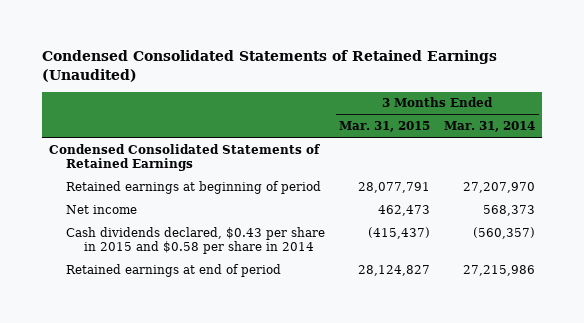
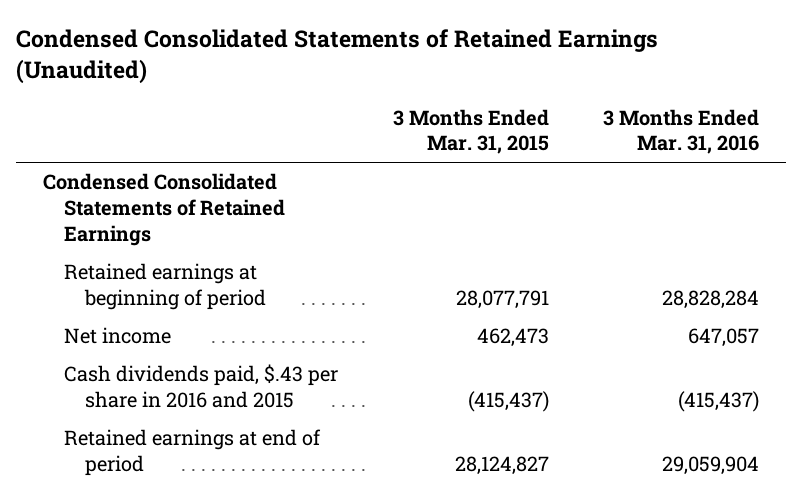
[444,121,536,133] Mar. 31, 2014 -> none
none -> [603,108,760,155] 3 Months Ended Mar. 31, 2016
[66,226,326,254] Cash dividends declared, $0.43 per share in 2015 and $0.58 per share in 2014 -> [64,364,339,408] Cash dividends paid, $.43 per share in 2016 and 2015

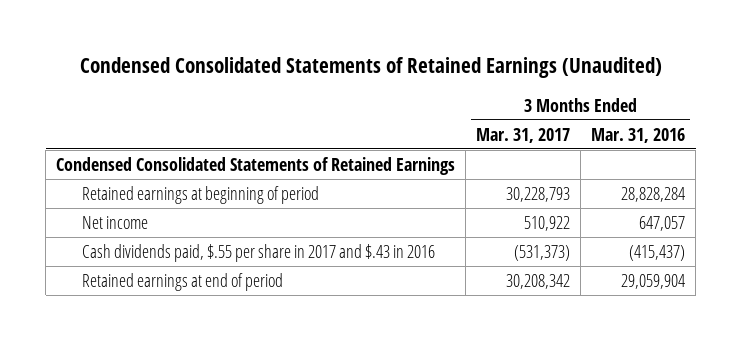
[392,108,549,155] 3 Months Ended Mar. 31, 2015 -> none
none -> [476,127,571,143] Mar. 31, 2017
[64,364,339,408] Cash dividends paid, $.43 per share in 2016 and 2015 -> [81,243,435,262] Cash dividends paid, $.55 per share in 2017 and $.43 in 2016

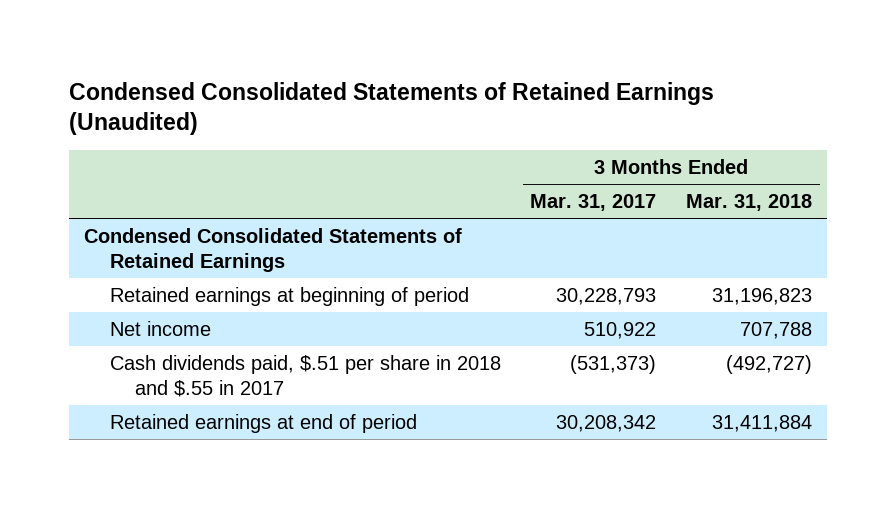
[591,127,686,143] Mar. 31, 2016 -> none
none -> [686,194,813,212] Mar. 31, 2018
[81,243,435,262] Cash dividends paid, $.55 per share in 2017 and $.43 in 2016 -> [109,354,501,397] Cash dividends paid, $.51 per share in 2018 and $.55 in 2017

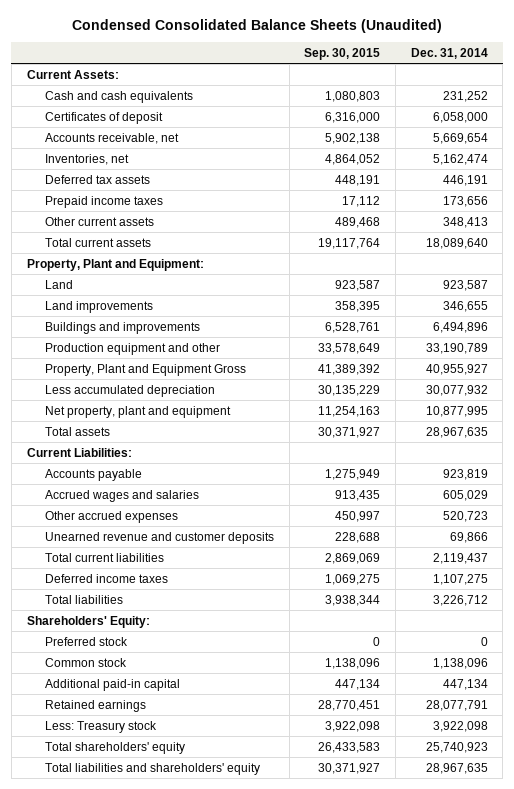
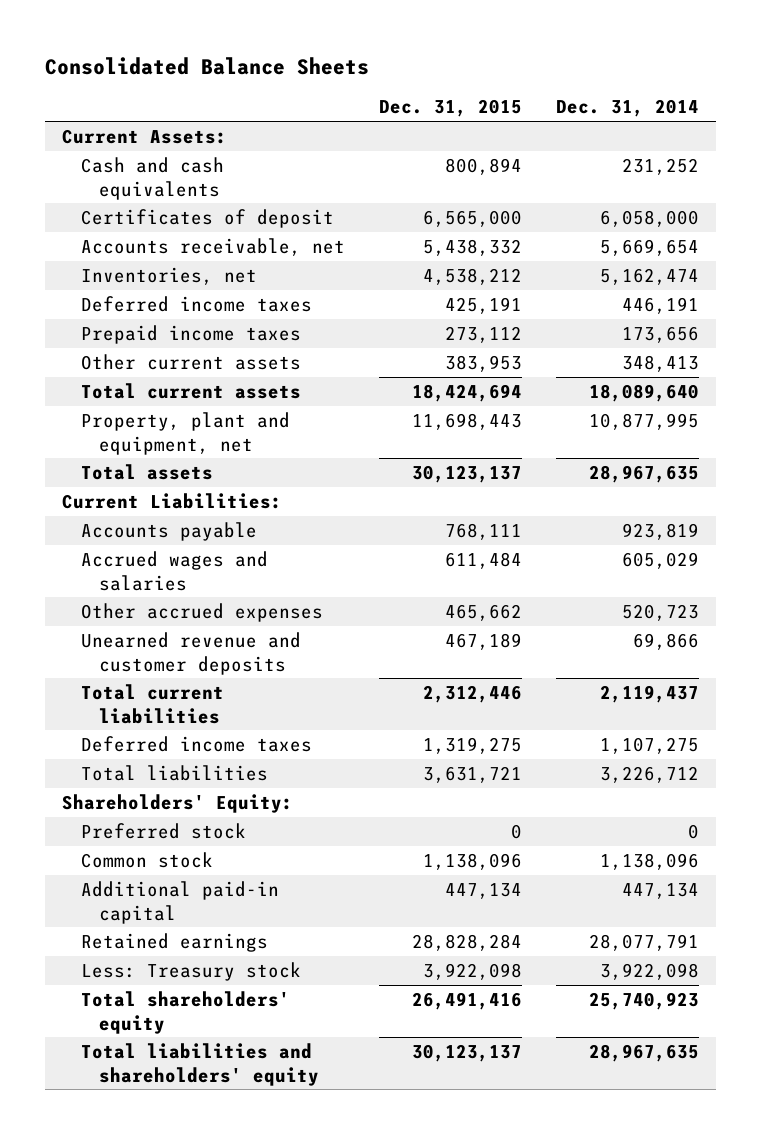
[72,19,443,34] Condensed Consolidated Balance Sheets (Unaudited) -> [45,56,370,75] Consolidated Balance Sheets
[304,47,381,60] Sep. 30, 2015 -> none
none -> [378,99,522,118] Dec. 31, 2015
[44,174,150,184] Deferred tax assets -> [80,295,312,312] Deferred income taxes
[26,258,204,271] Property, Plant and Equipment: -> none
[44,279,73,289] Land -> none
[44,300,153,313] Land improvements -> none
[44,321,200,334] Buildings and improvements -> none
[44,342,220,355] Production equipment and other -> none
[44,363,246,376] Property, Plant and Equipment Gross -> none
[44,384,215,397] Less accumulated depreciation -> none
[44,405,231,418] Net property, plant and equipment -> [80,411,290,455] Property, plant and equipment, net

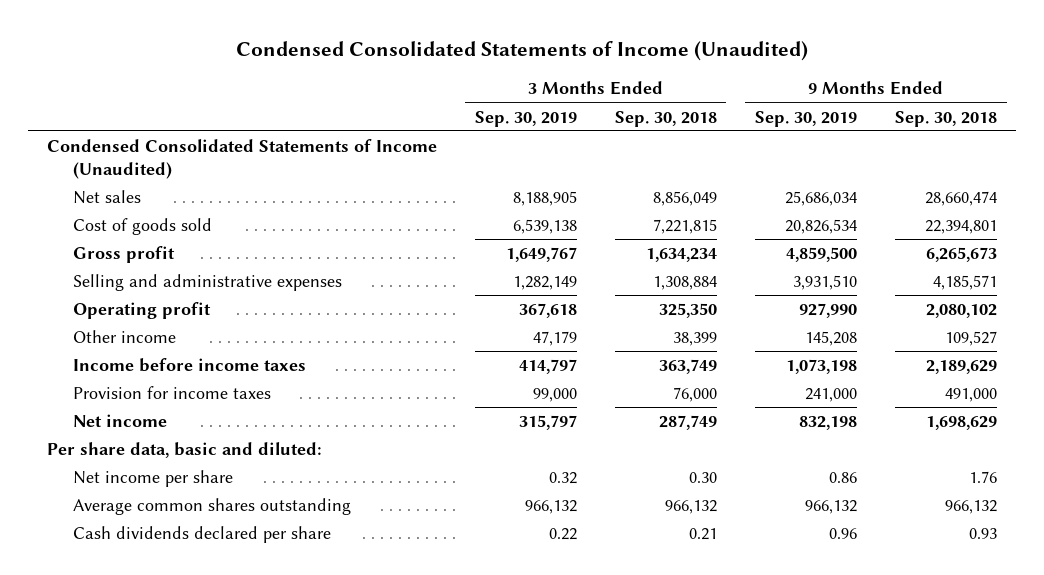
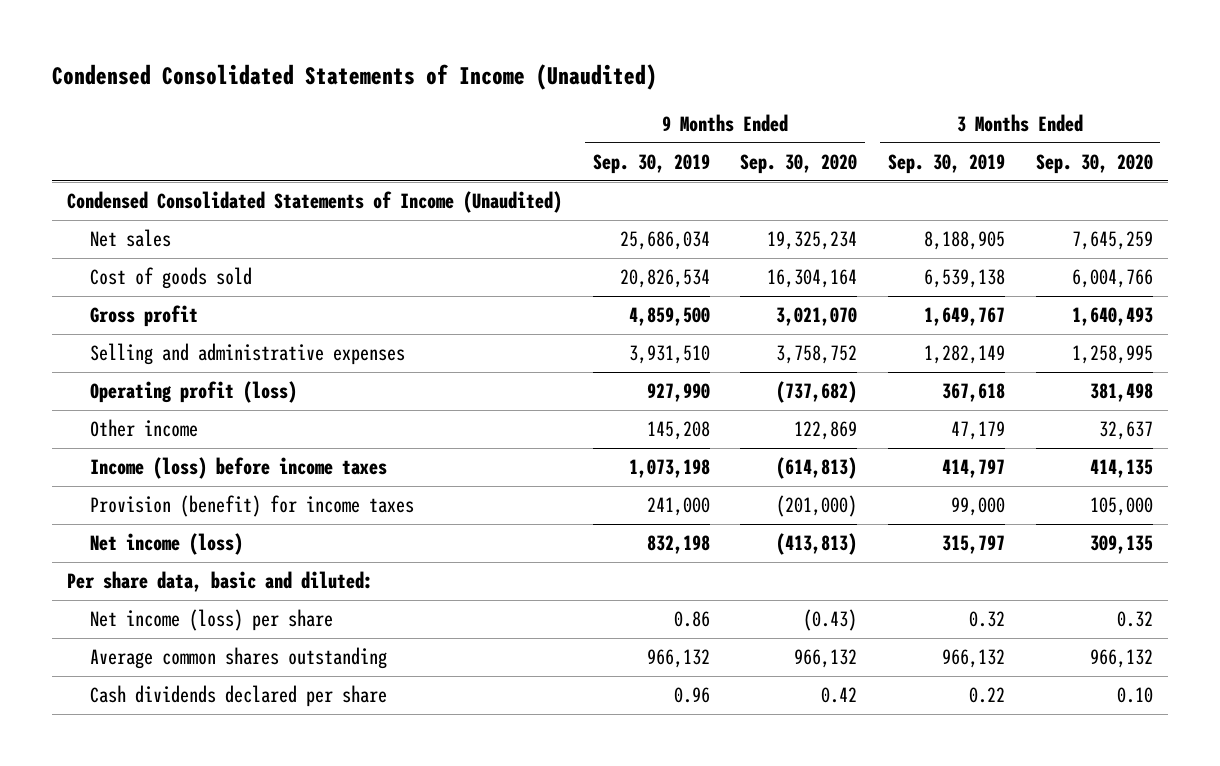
[614,110,717,127] Sep. 30, 2018 -> none
[895,110,998,127] Sep. 30, 2018 -> none
none -> [740,153,858,174] Sep. 30, 2020
none -> [1035,153,1153,174] Sep. 30, 2020
[72,302,211,320] Operating profit -> [89,381,297,404] Operating profit (loss)
[72,358,306,373] Income before income taxes -> [89,457,387,480] Income (loss) before income taxes
[72,386,271,400] Provision for income taxes -> [89,495,414,518] Provision (benefit) for income taxes
[72,414,167,428] Net income -> [89,533,243,556] Net income (loss)
[72,470,233,488] Net income per share -> [89,609,333,632] Net income (loss) per share

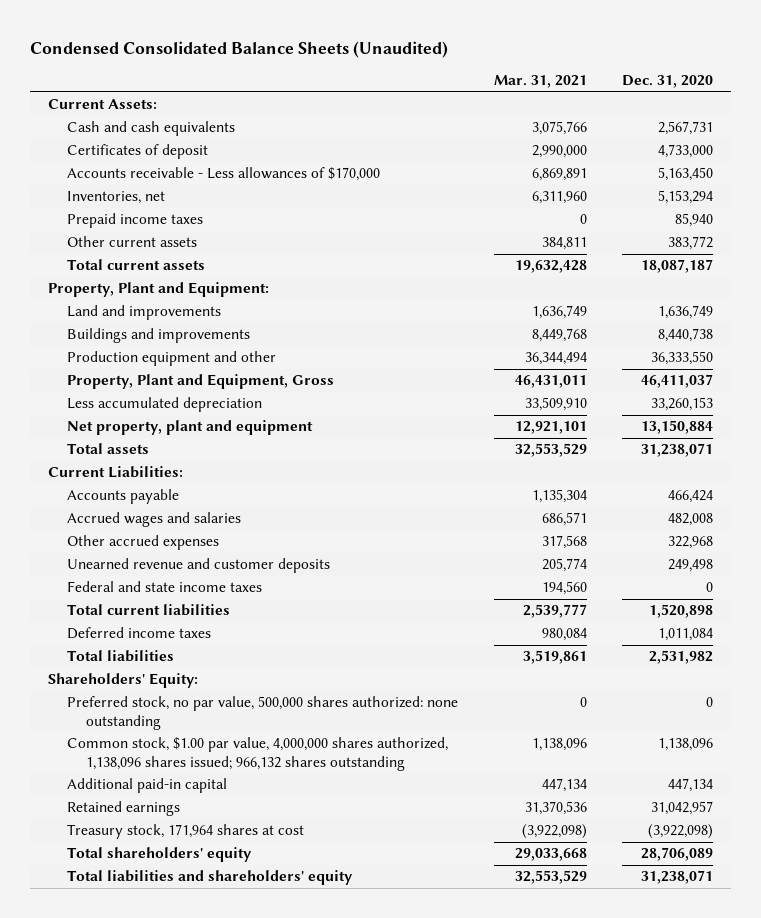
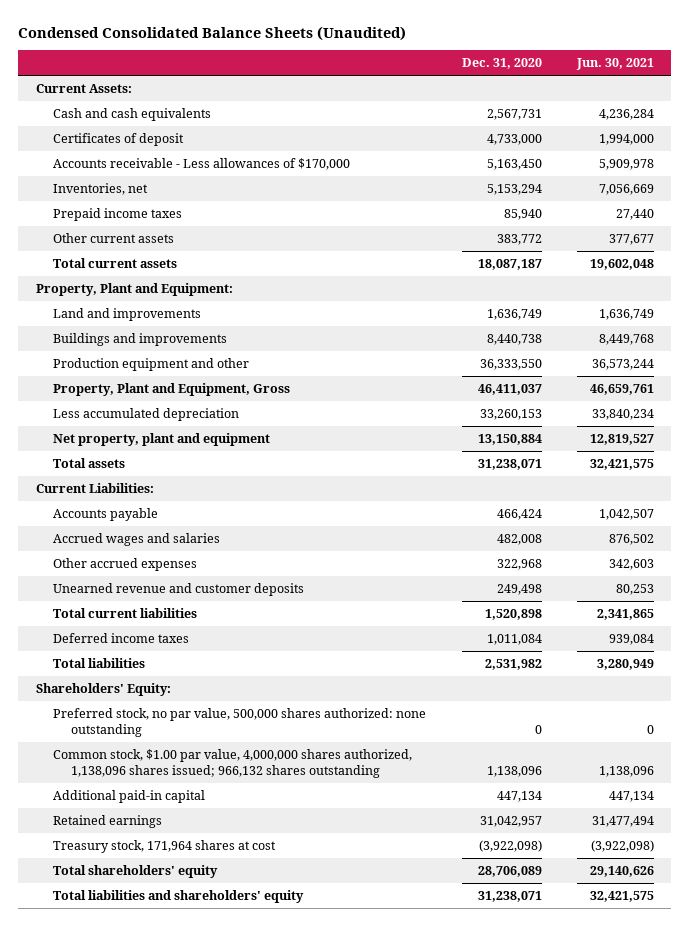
[493,75,587,89] Mar. 31, 2021 -> none
none -> [575,58,654,71] Jun. 30, 2021
[66,581,262,593] Federal and state income taxes -> none

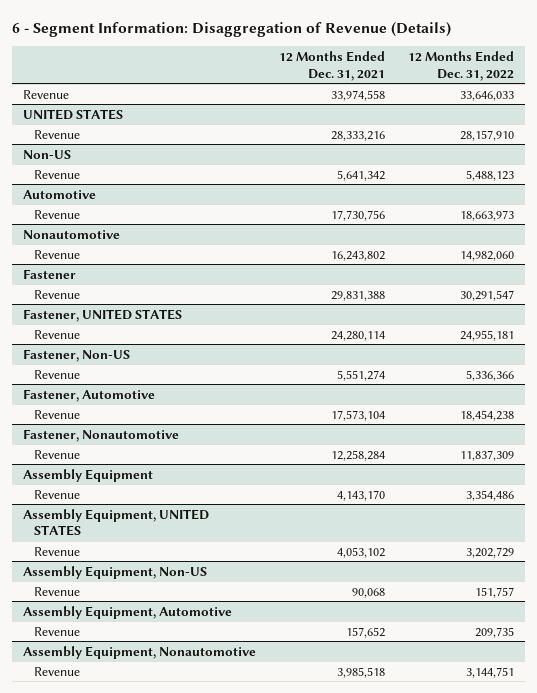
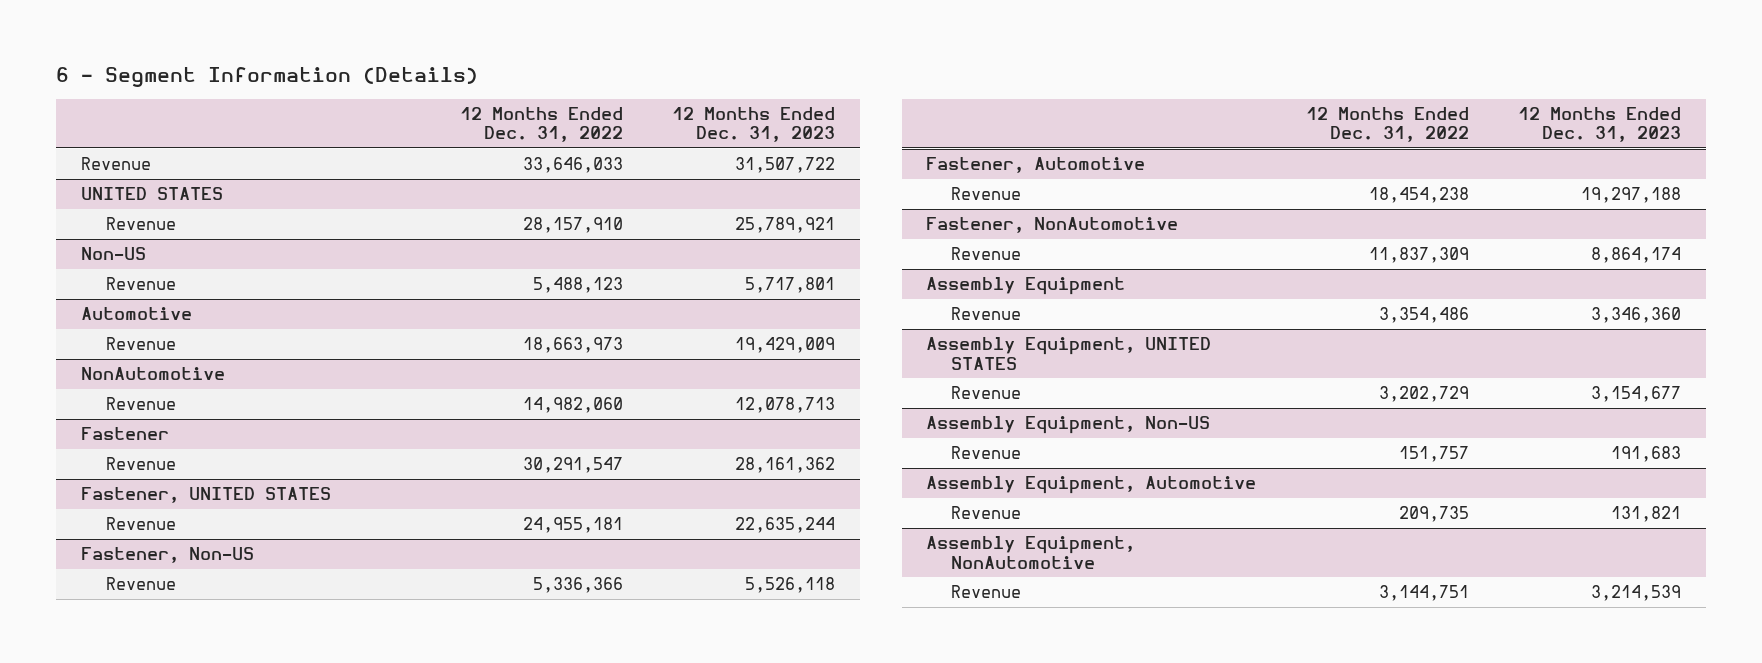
[11,21,451,37] 6 - Segment Information: Disaggregation of Revenue (Details) -> [56,66,479,87] 6 - Segment Information (Details)
[279,50,386,81] 12 Months Ended Dec. 31, 2021 -> none
none -> [672,106,836,143] 12 Months Ended Dec. 31, 2023
[23,229,121,239] Nonautomotive -> [80,367,225,381] NonAutomotive
[23,428,180,442] Fastener, Nonautomotive -> [926,217,1179,234] Fastener, NonAutomotive
[23,645,257,659] Assembly Equipment, Nonautomotive -> [926,536,1136,569] Assembly Equipment, NonAutomotive

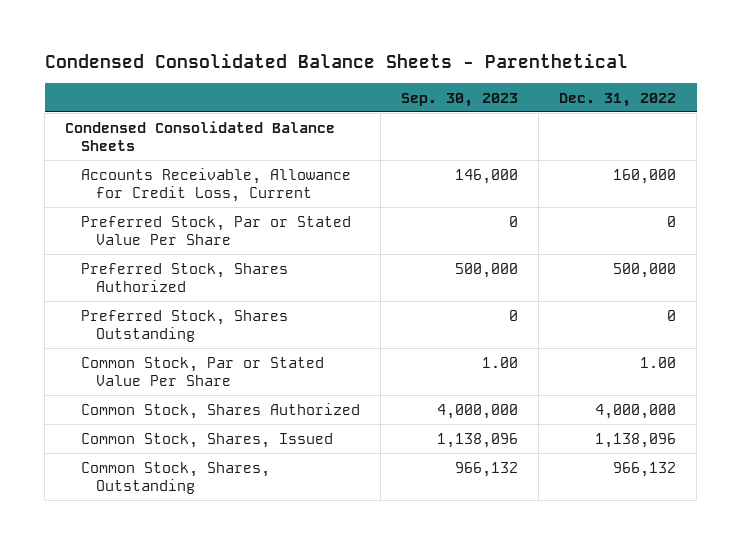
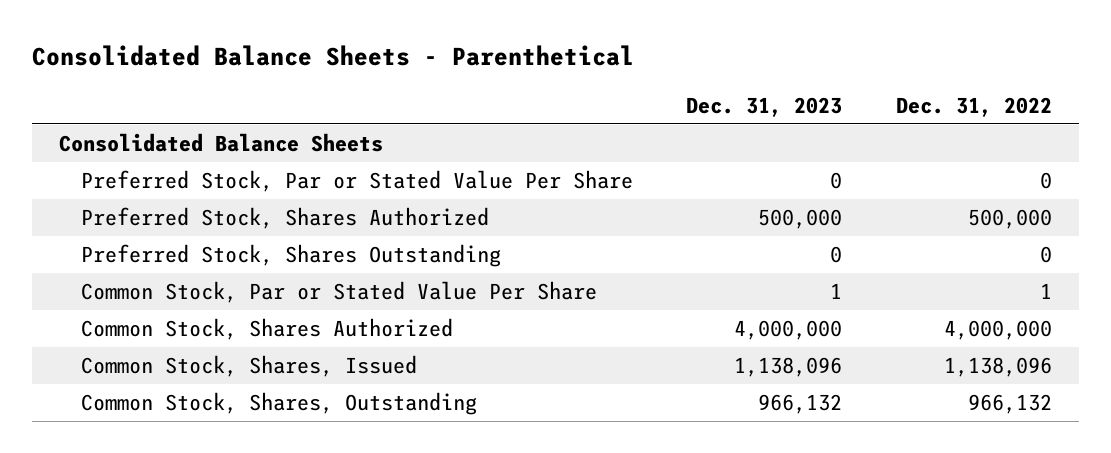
[44,53,628,69] Condensed Consolidated Balance Sheets - Parenthetical -> [32,45,635,67] Consolidated Balance Sheets - Parenthetical
[400,92,518,107] Sep. 30, 2023 -> none
none -> [686,96,843,117] Dec. 31, 2023
[80,167,351,202] Accounts Receivable, Allowance for Credit Loss, Current -> none
[65,120,336,151] Condensed Consolidated Balance Sheets -> [59,132,384,152] Consolidated Balance Sheets
[640,356,677,368] 1.00 -> [1039,282,1052,299] 1

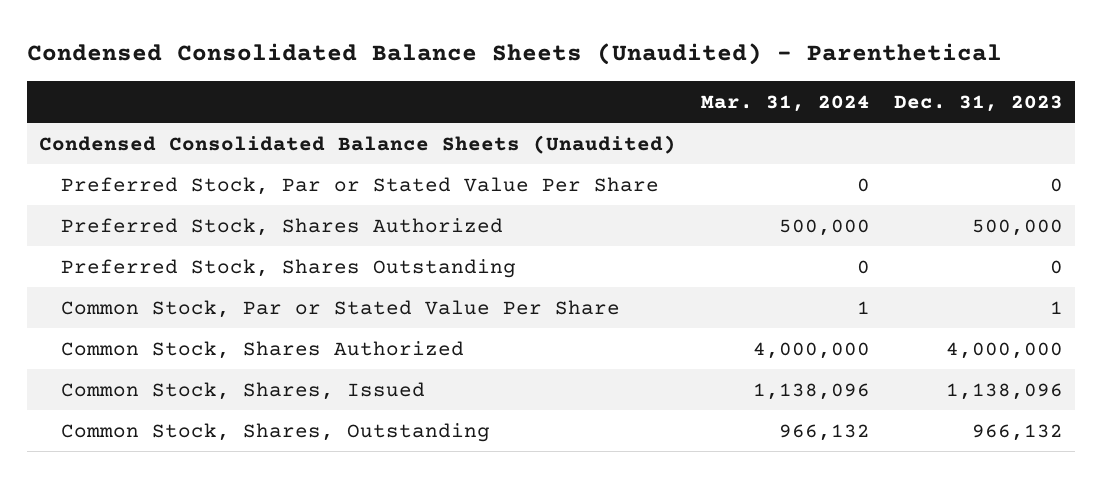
[32,45,635,67] Consolidated Balance Sheets - Parenthetical -> [27,43,1003,66] Condensed Consolidated Balance Sheets (Unaudited) - Parenthetical
[895,96,1052,117] Dec. 31, 2022 -> none
none -> [700,94,870,112] Mar. 31, 2024
[59,132,384,152] Consolidated Balance Sheets -> [39,134,677,154] Condensed Consolidated Balance Sheets (Unaudited)

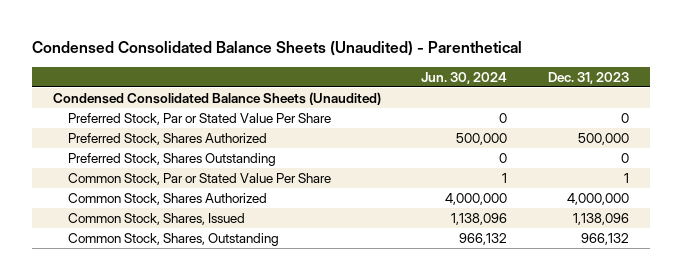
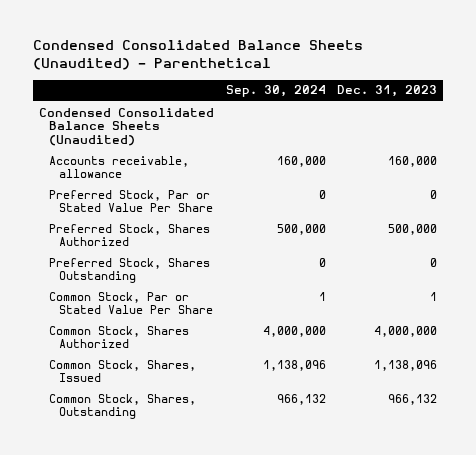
[421,72,508,85] Jun. 30, 2024 -> none
none -> [225,85,326,98] Sep. 30, 2024
none -> [48,155,189,179] Accounts receivable, allowance

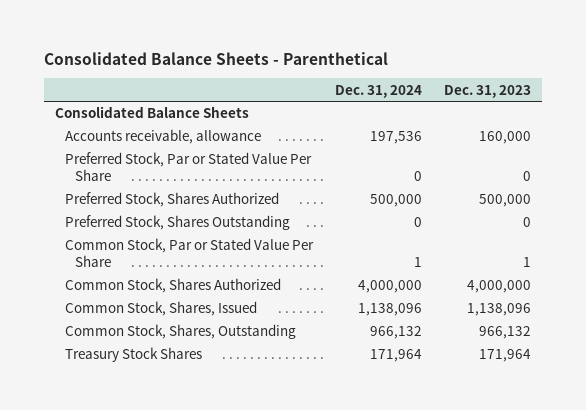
[32,40,363,71] Condensed Consolidated Balance Sheets (Unaudited) - Parenthetical -> [44,51,389,65] Consolidated Balance Sheets - Parenthetical
[225,85,326,98] Sep. 30, 2024 -> none
none -> [334,84,422,98] Dec. 31, 2024
[38,107,214,146] Condensed Consolidated Balance Sheets (Unaudited) -> [55,106,250,119] Consolidated Balance Sheets
none -> [64,347,202,363] Treasury Stock Shares

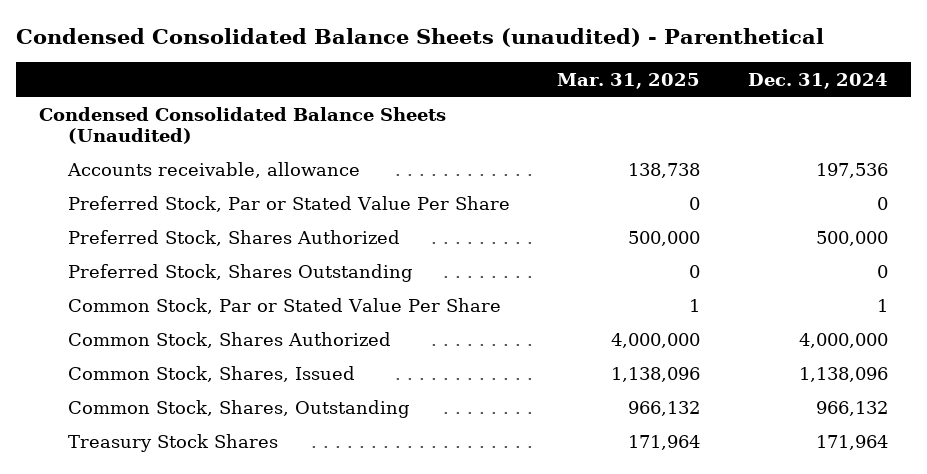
[44,51,389,65] Consolidated Balance Sheets - Parenthetical -> [15,27,824,47] Condensed Consolidated Balance Sheets (unaudited) - Parenthetical
[444,84,532,98] Dec. 31, 2023 -> none
none -> [557,72,701,89] Mar. 31, 2025
[55,106,250,119] Consolidated Balance Sheets -> [39,106,447,144] Condensed Consolidated Balance Sheets (Unaudited)

